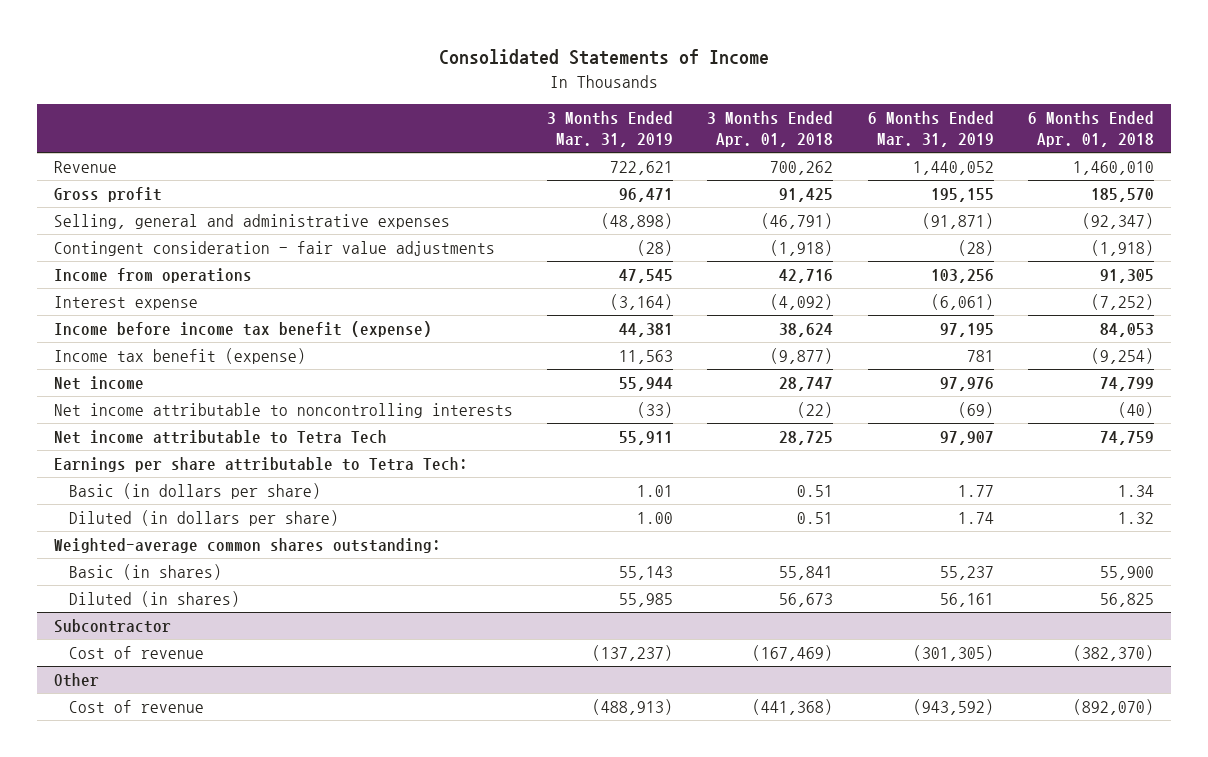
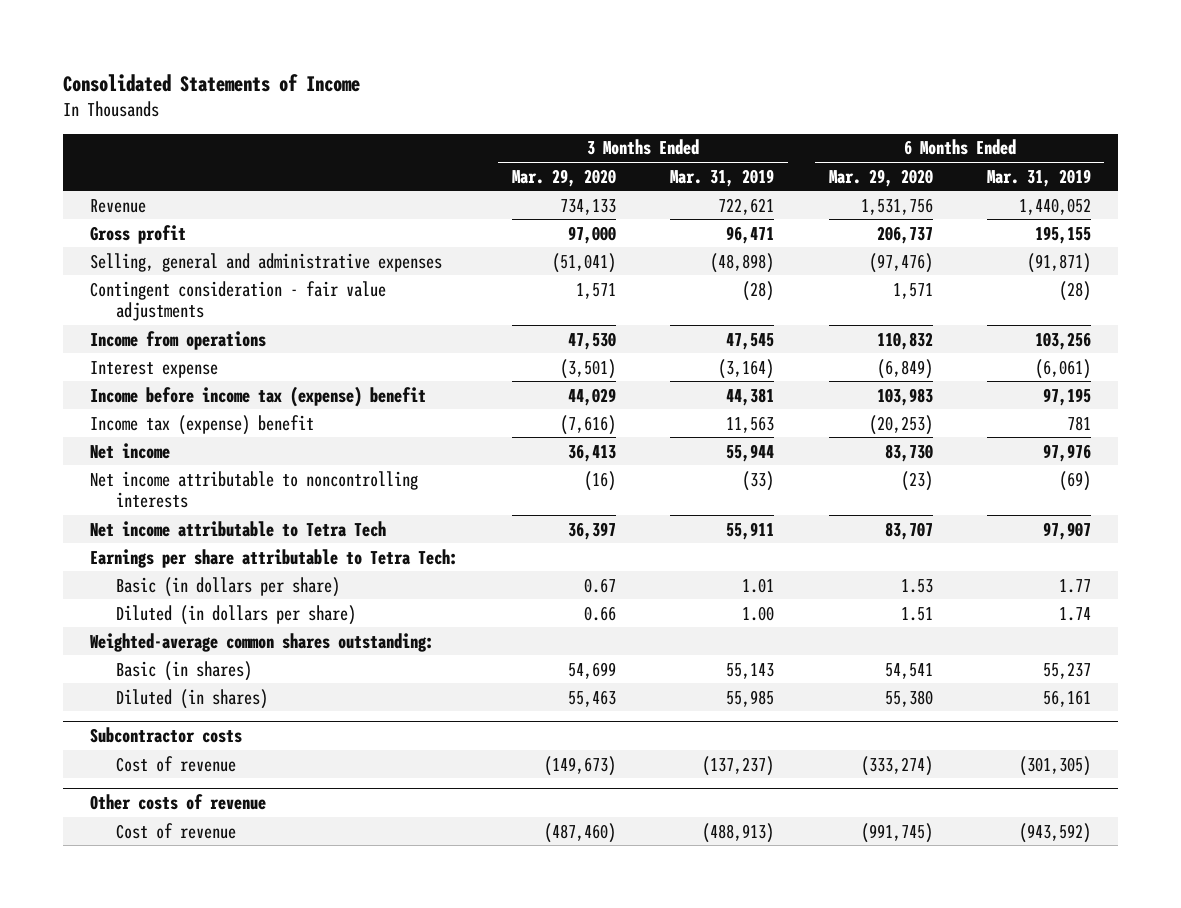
[707,110,834,148] 3 Months Ended Apr. 01, 2018 -> none
[1028,110,1155,148] 6 Months Ended Apr. 01, 2018 -> none
none -> [512,168,617,187] Mar. 29, 2020
none -> [828,168,933,187] Mar. 29, 2020
[53,321,432,338] Income before income tax benefit (expense) -> [89,385,426,407] Income before income tax (expense) benefit
[53,348,306,365] Income tax benefit (expense) -> [89,414,314,435] Income tax (expense) benefit
[53,619,171,634] Subcontractor -> [89,727,242,744] Subcontractor costs
[53,673,99,688] Other -> [89,794,266,811] Other costs of revenue

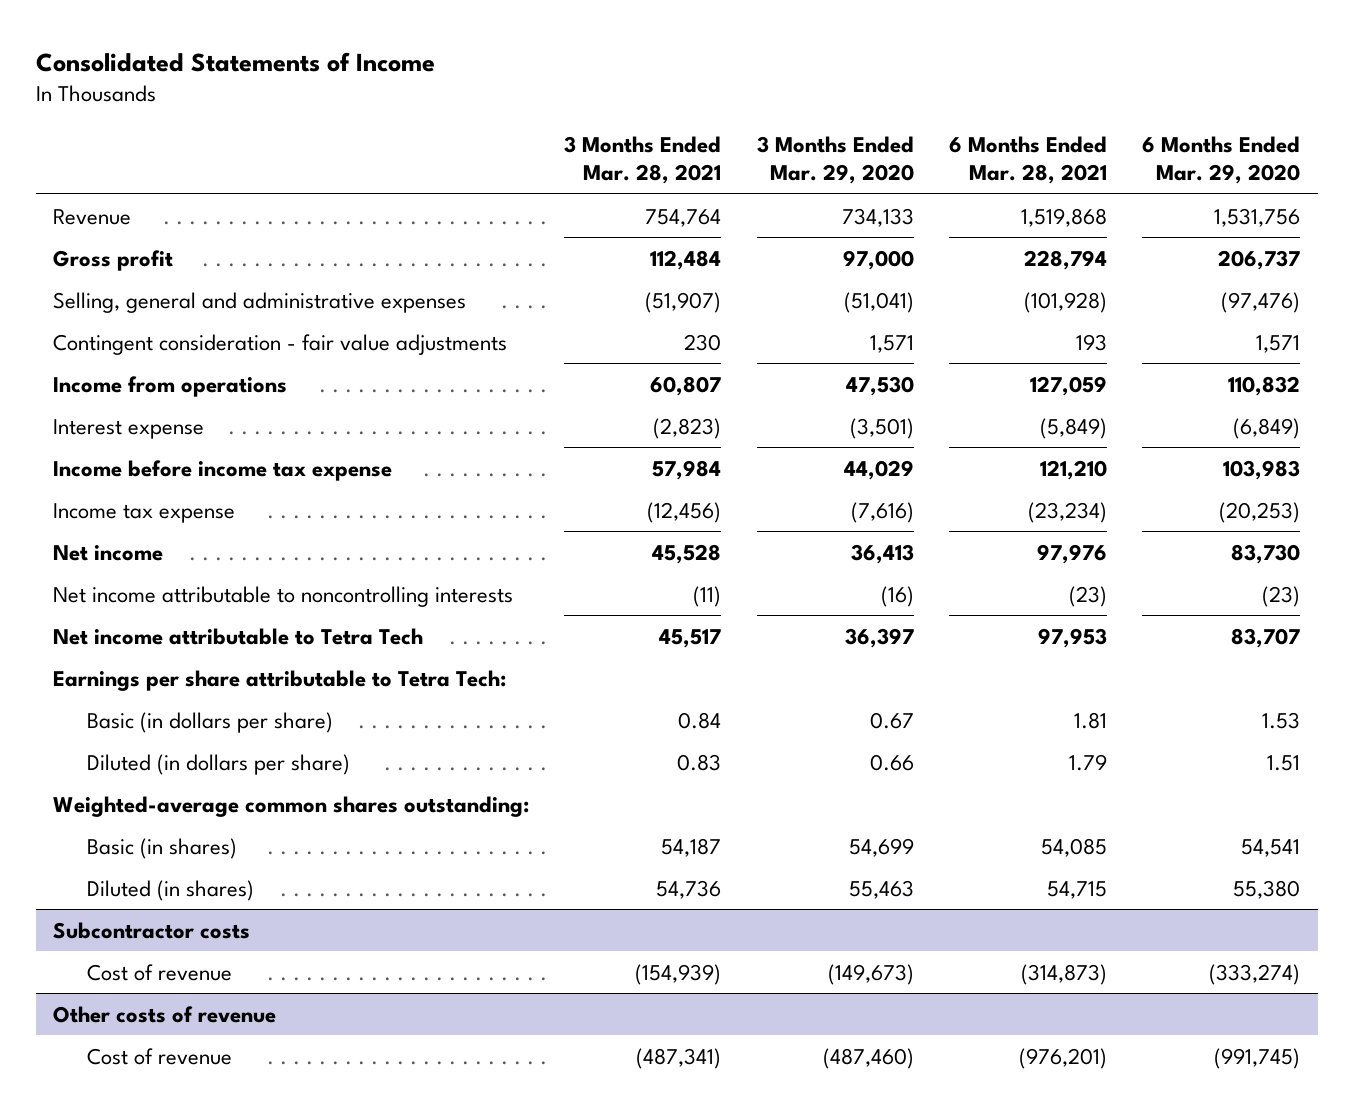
[670,168,775,187] Mar. 31, 2019 -> none
[986,168,1091,187] Mar. 31, 2019 -> none
none -> [564,136,722,185] 3 Months Ended Mar. 28, 2021
none -> [948,136,1107,185] 6 Months Ended Mar. 28, 2021
[89,385,426,407] Income before income tax (expense) benefit -> [53,459,393,481] Income before income tax expense
[89,414,314,435] Income tax (expense) benefit -> [53,502,236,523] Income tax expense

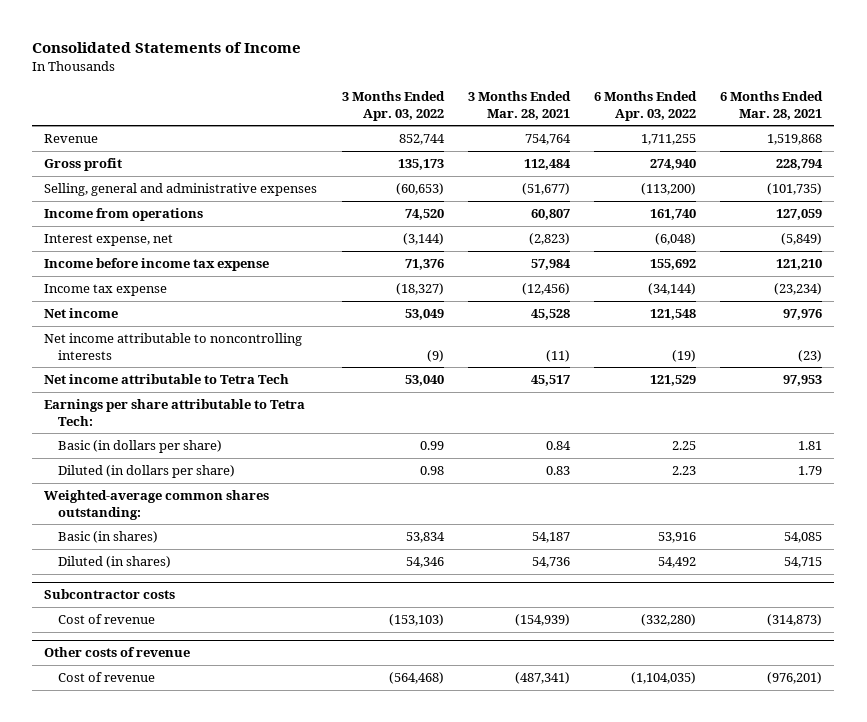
[756,136,914,185] 3 Months Ended Mar. 29, 2020 -> none
[1141,136,1300,185] 6 Months Ended Mar. 29, 2020 -> none
none -> [341,91,445,121] 3 Months Ended Apr. 03, 2022
none -> [594,91,698,121] 6 Months Ended Apr. 03, 2022
[53,333,508,355] Contingent consideration - fair value adjustments -> none
[645,291,722,313] (51,907) -> [521,183,570,196] (51,677)
[1023,291,1107,313] (101,928) -> [767,183,823,196] (101,735)
[53,418,205,439] Interest expense -> [44,234,174,247] Interest expense, net

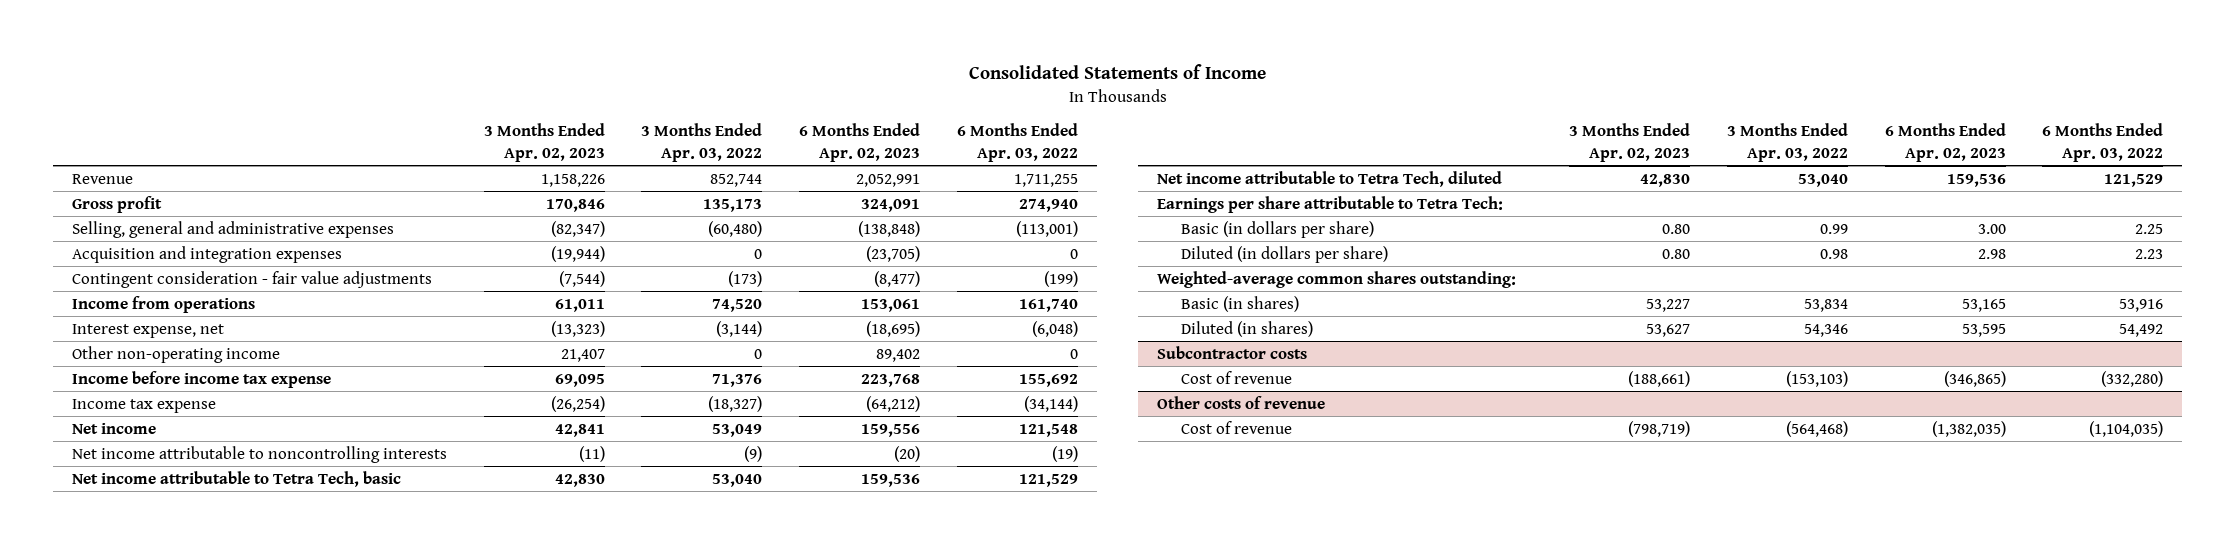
[467,91,571,120] 3 Months Ended Mar. 28, 2021 -> none
[720,91,824,120] 6 Months Ended Mar. 28, 2021 -> none
none -> [483,123,605,162] 3 Months Ended Apr. 02, 2023
none -> [799,123,921,162] 6 Months Ended Apr. 02, 2023
[395,183,444,196] (60,653) -> [708,220,763,237] (60,480)
[641,183,697,196] (113,200) -> [1016,220,1079,237] (113,001)
none -> [71,245,342,263] Acquisition and integration expenses
none -> [71,270,432,288] Contingent consideration - fair value adjustments
none -> [71,345,280,363] Other non-operating income
[44,374,290,385] Net income attributable to Tetra Tech -> [71,470,401,487] Net income attributable to Tetra Tech, basic
none -> [1156,170,1502,187] Net income attributable to Tetra Tech, diluted

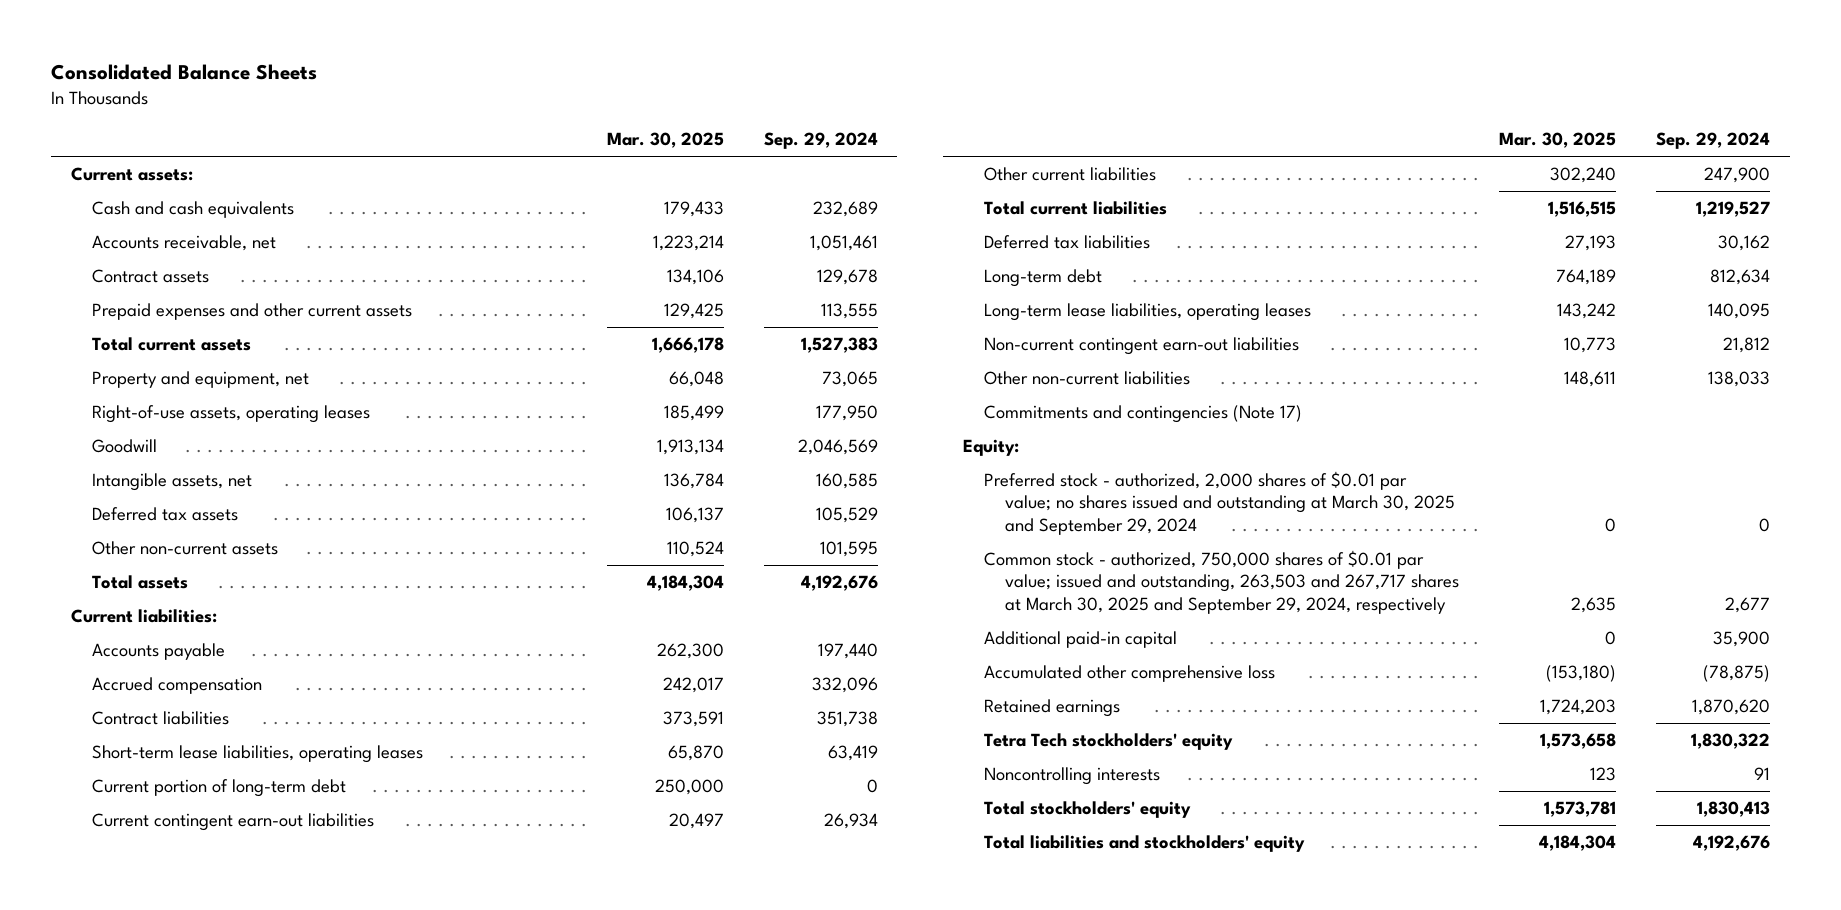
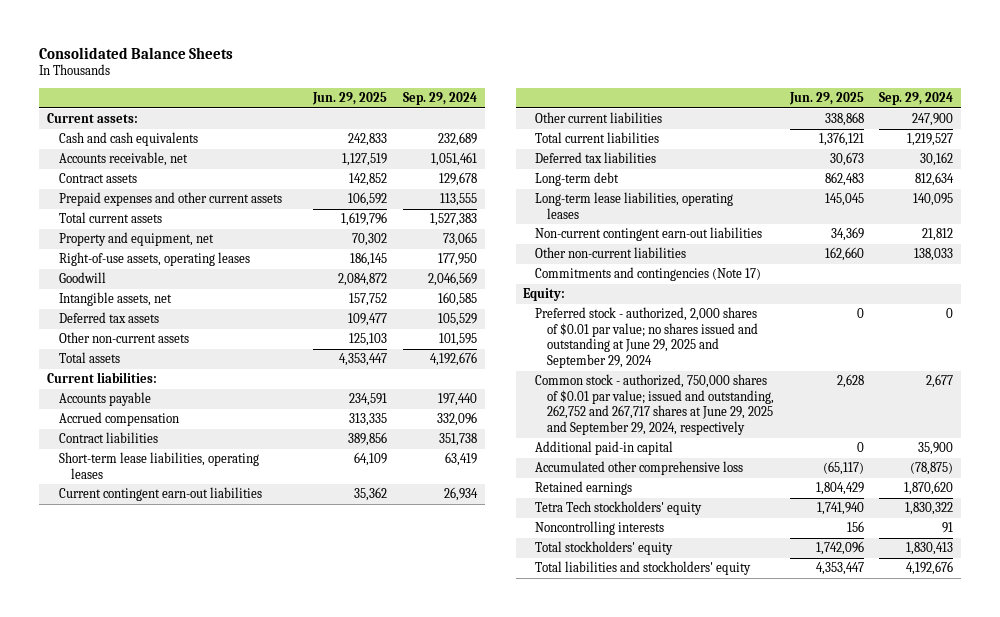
[606,132,724,149] Mar. 30, 2025 -> none
none -> [312,91,388,105] Jun. 29, 2025
[91,779,346,798] Current portion of long-term debt -> none
[984,471,1456,535] Preferred stock - authorized, 2,000 shares of $0.01 par value; no shares issued and outstanding at March 30, 2025 and September 29, 2024 -> [535,307,759,368] Preferred stock - authorized, 2,000 shares of $0.01 par value; no shares issued and outstanding at June 29, 2025 and September 29, 2024
[984,550,1460,614] Common stock - authorized, 750,000 shares of $0.01 par value; issued and outstanding, 263,503 and 267,717 shares at March 30, 2025 and September 29, 2024, respectively -> [535,374,775,435] Common stock - authorized, 750,000 shares of $0.01 par value; issued and outstanding, 262,752 and 267,717 shares at June 29, 2025 and September 29, 2024, respectively

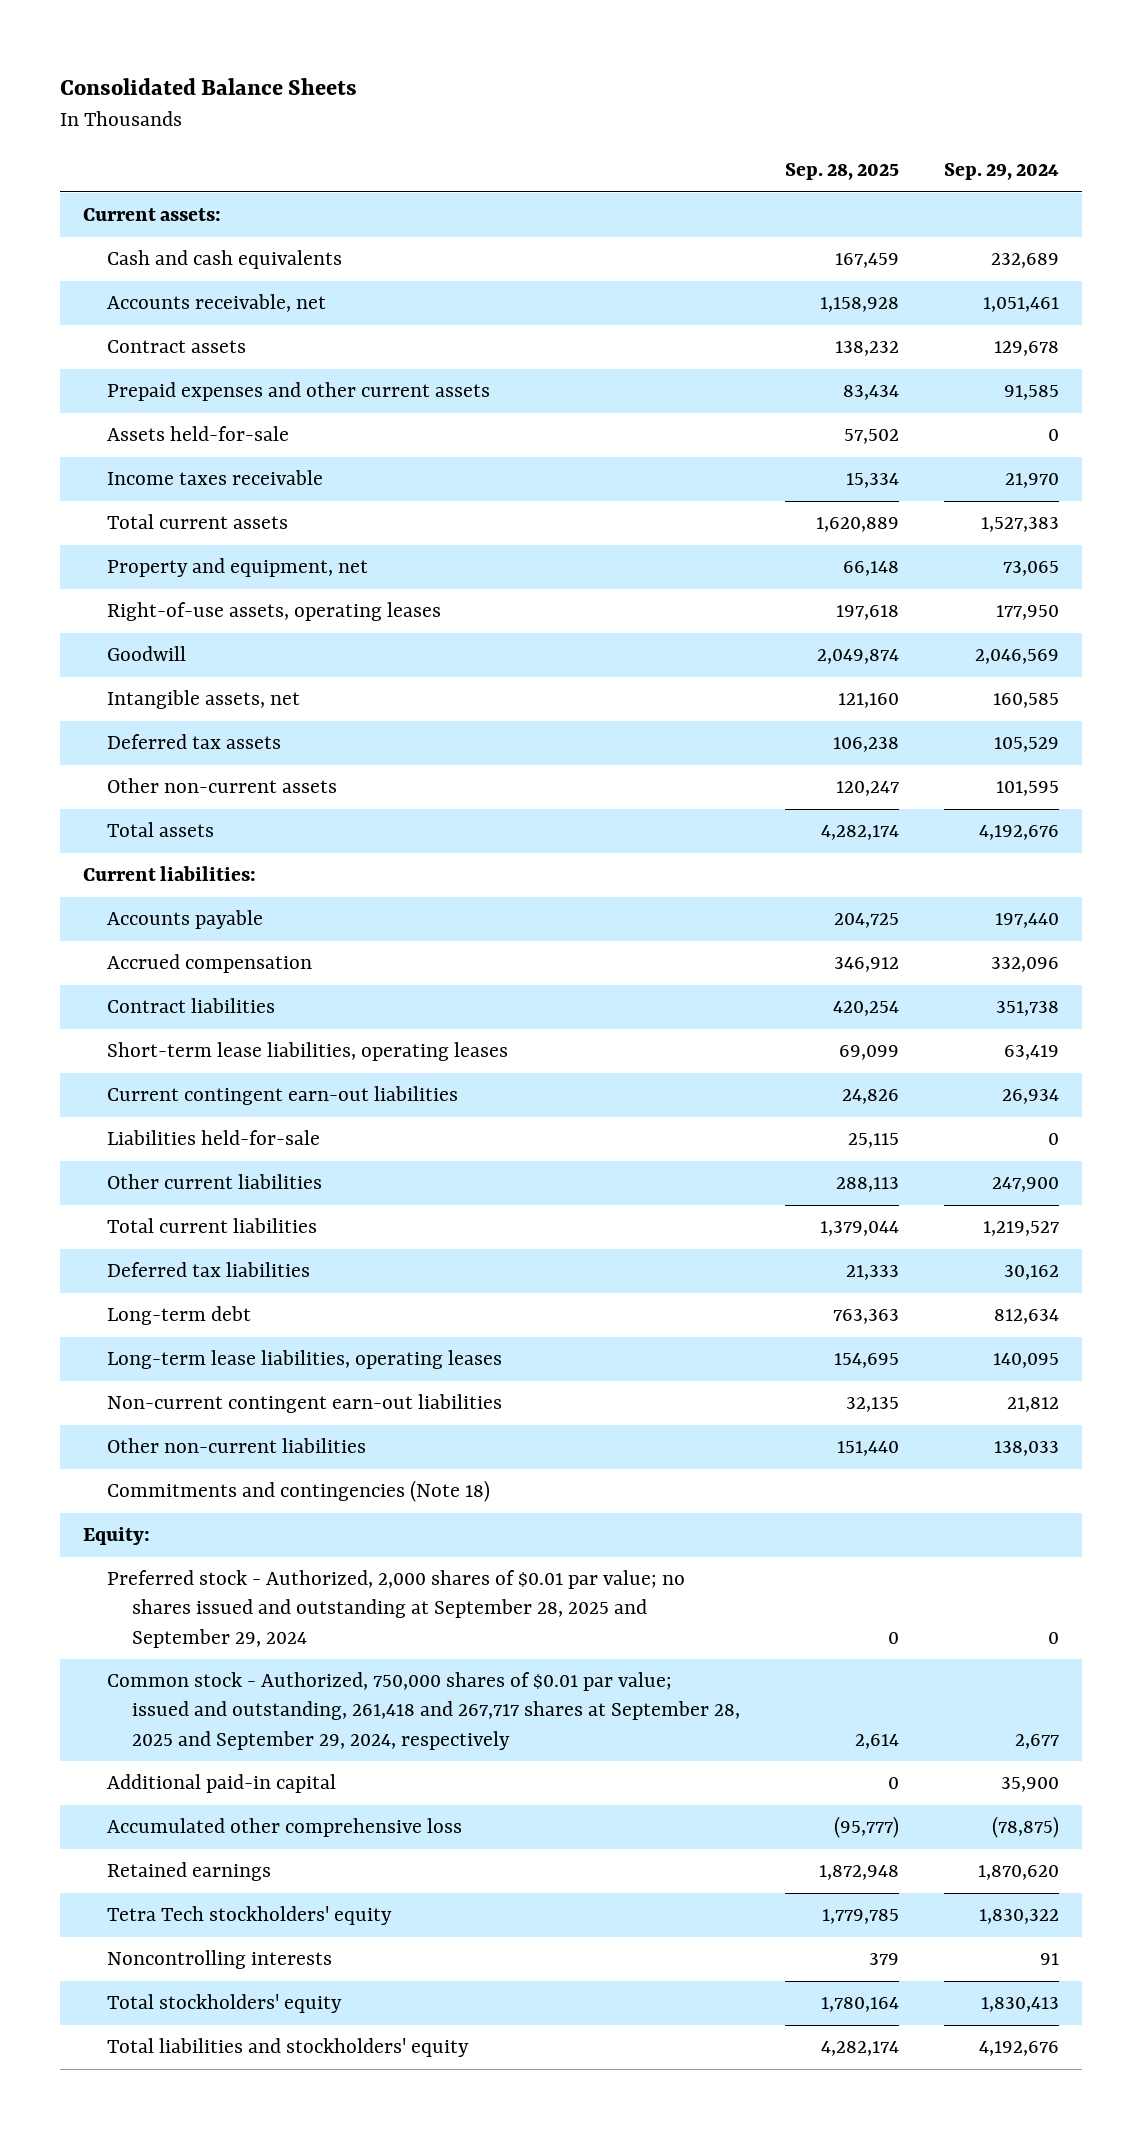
[312,91,388,105] Jun. 29, 2025 -> none
none -> [784,163,899,181] Sep. 28, 2025
[439,193,477,207] 113,555 -> [1004,385,1060,401] 91,585
none -> [107,426,290,442] Assets held-for-sale
none -> [107,470,324,486] Income taxes receivable
none -> [107,1130,321,1146] Liabilities held-for-sale
[535,267,762,282] Commitments and contingencies (Note 17) -> [107,1480,491,1503] Commitments and contingencies (Note 18)
[535,307,759,368] Preferred stock - authorized, 2,000 shares of $0.01 par value; no shares issued and outstanding at June 29, 2025 and September 29, 2024 -> [107,1570,686,1648] Preferred stock - Authorized, 2,000 shares of $0.01 par value; no shares issued and outstanding at September 28, 2025 and September 29, 2024
[535,374,775,435] Common stock - authorized, 750,000 shares of $0.01 par value; issued and outstanding, 262,752 and 267,717 shares at June 29, 2025 and September 29, 2024, respectively -> [107,1672,740,1750] Common stock - Authorized, 750,000 shares of $0.01 par value; issued and outstanding, 261,418 and 267,717 shares at September 28, 2025 and September 29, 2024, respectively

